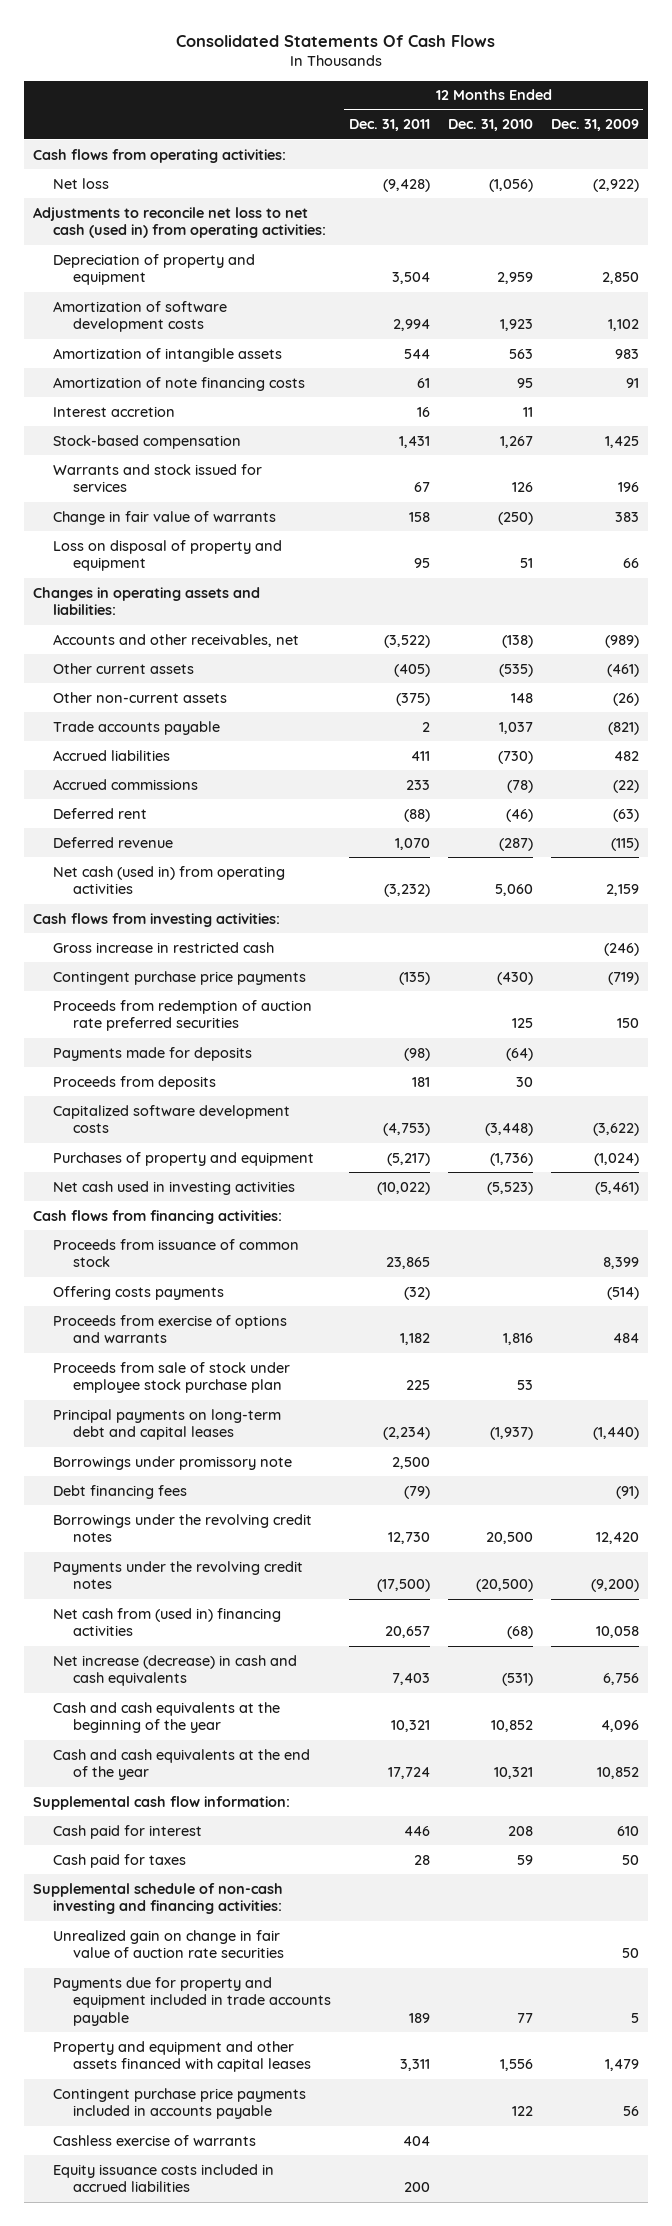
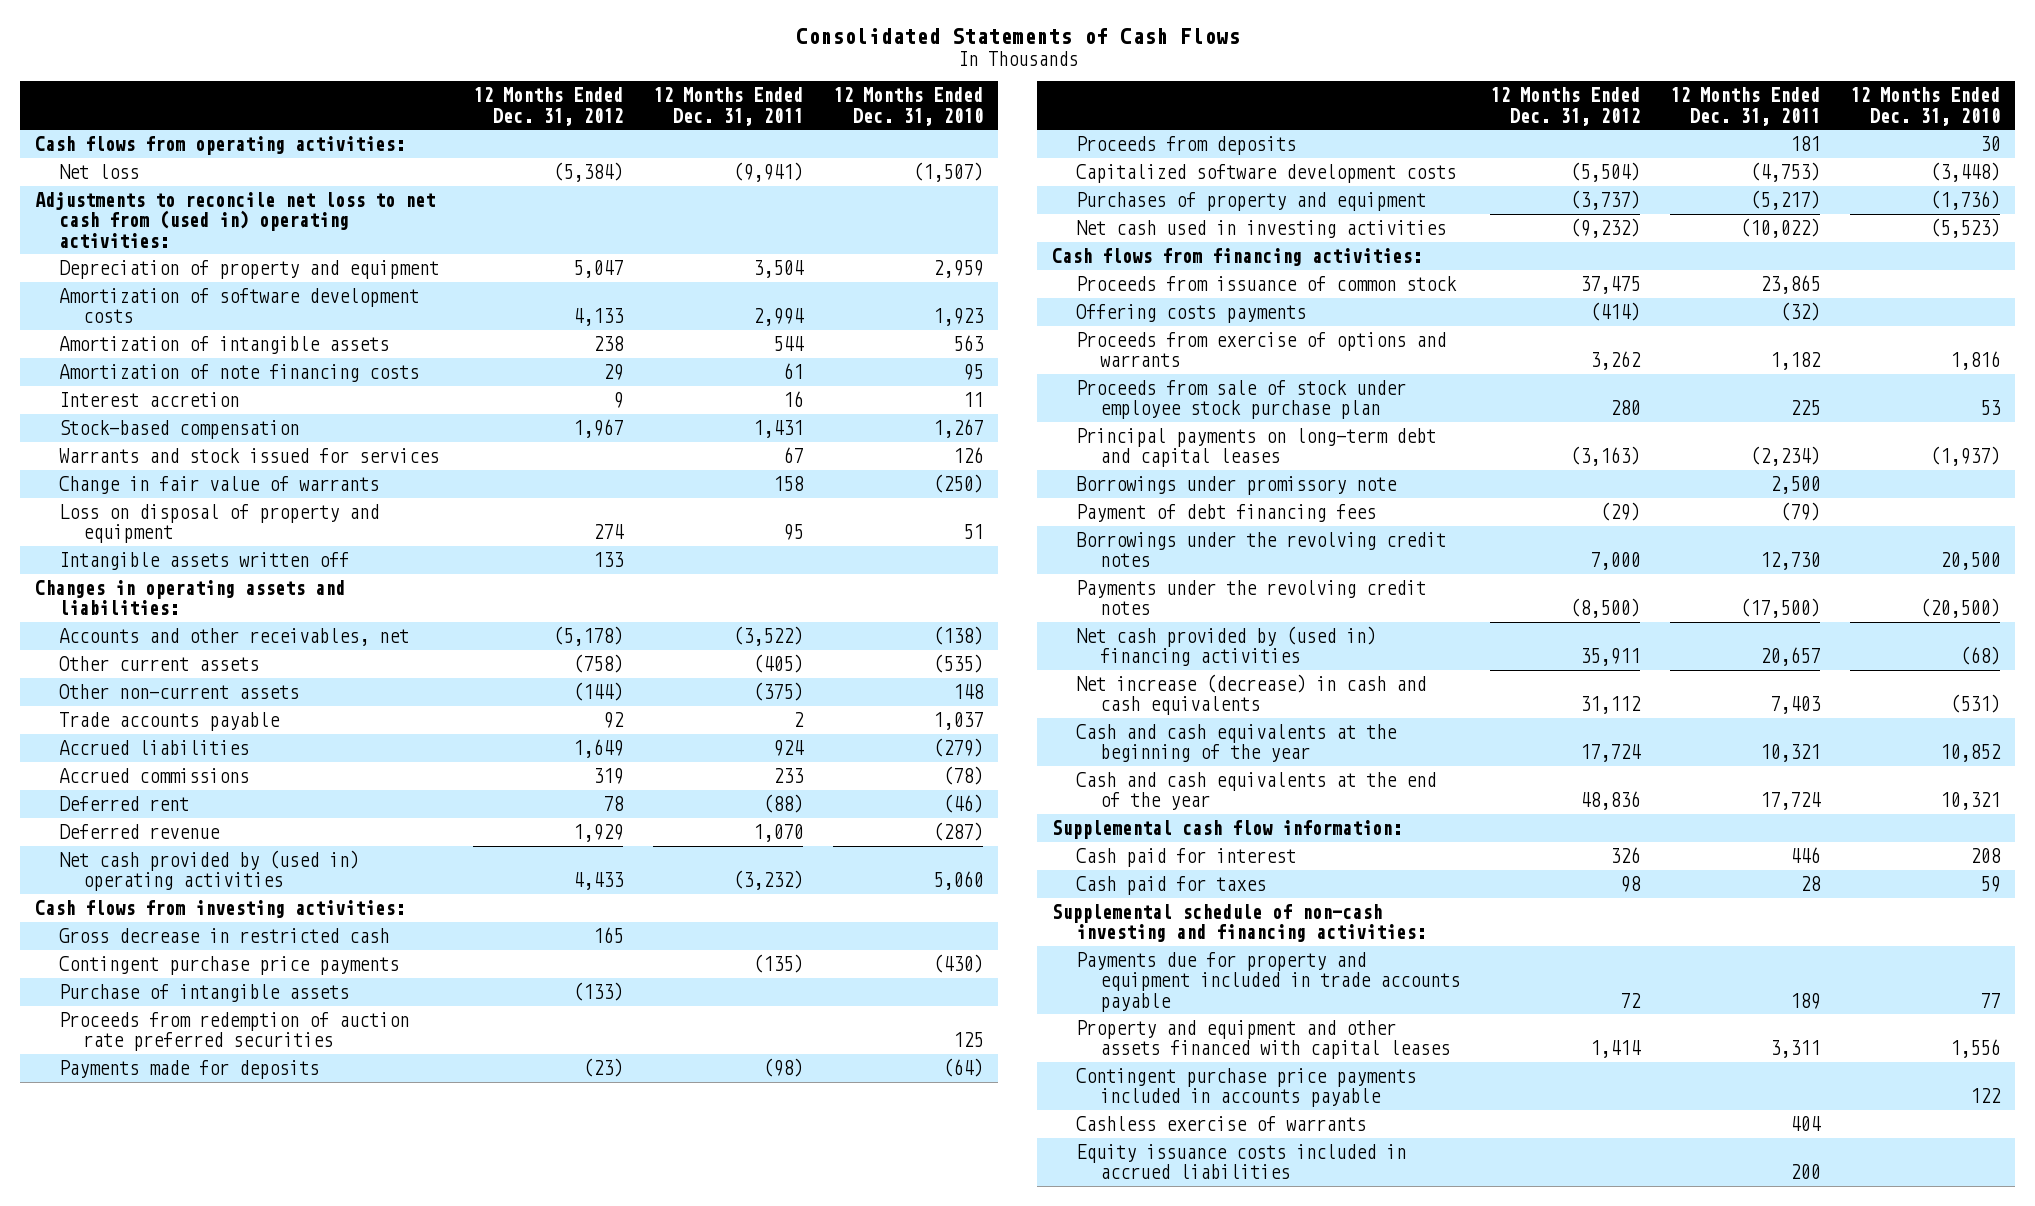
[175,34,495,47] Consolidated Statements Of Cash Flows -> [795,28,1240,45] Consolidated Statements of Cash Flows
[550,119,639,132] Dec. 31, 2009 -> none
none -> [473,87,624,126] 12 Months Ended Dec. 31, 2012
[382,178,430,192] (9,428) -> [733,162,804,183] (9,941)
[488,178,533,192] (1,056) -> [913,162,984,183] (1,507)
[32,206,326,239] Adjustments to reconcile net loss to net cash (used in) from operating activities: -> [35,192,436,248] Adjustments to reconcile net loss to net cash from (used in) operating activities:
none -> [59,552,350,571] Intangible assets written off
[410,750,430,761] 411 -> [773,740,805,757] 924
[497,750,533,764] (730) -> [933,738,984,758] (279)
[52,865,285,895] Net cash (used in) from operating activities -> [59,850,360,892] Net cash provided by (used in) operating activities
[52,941,274,953] Gross increase in restricted cash -> [59,928,390,944] Gross decrease in restricted cash
none -> [59,984,350,1003] Purchase of intangible assets
[52,1484,187,1499] Debt financing fees -> [1076,504,1377,523] Payment of debt financing fees
[52,1607,281,1637] Net cash from (used in) financing activities -> [1076,626,1377,667] Net cash provided by (used in) financing activities
[52,1929,284,1959] Unrealized gain on change in fair value of auction rate securities -> none

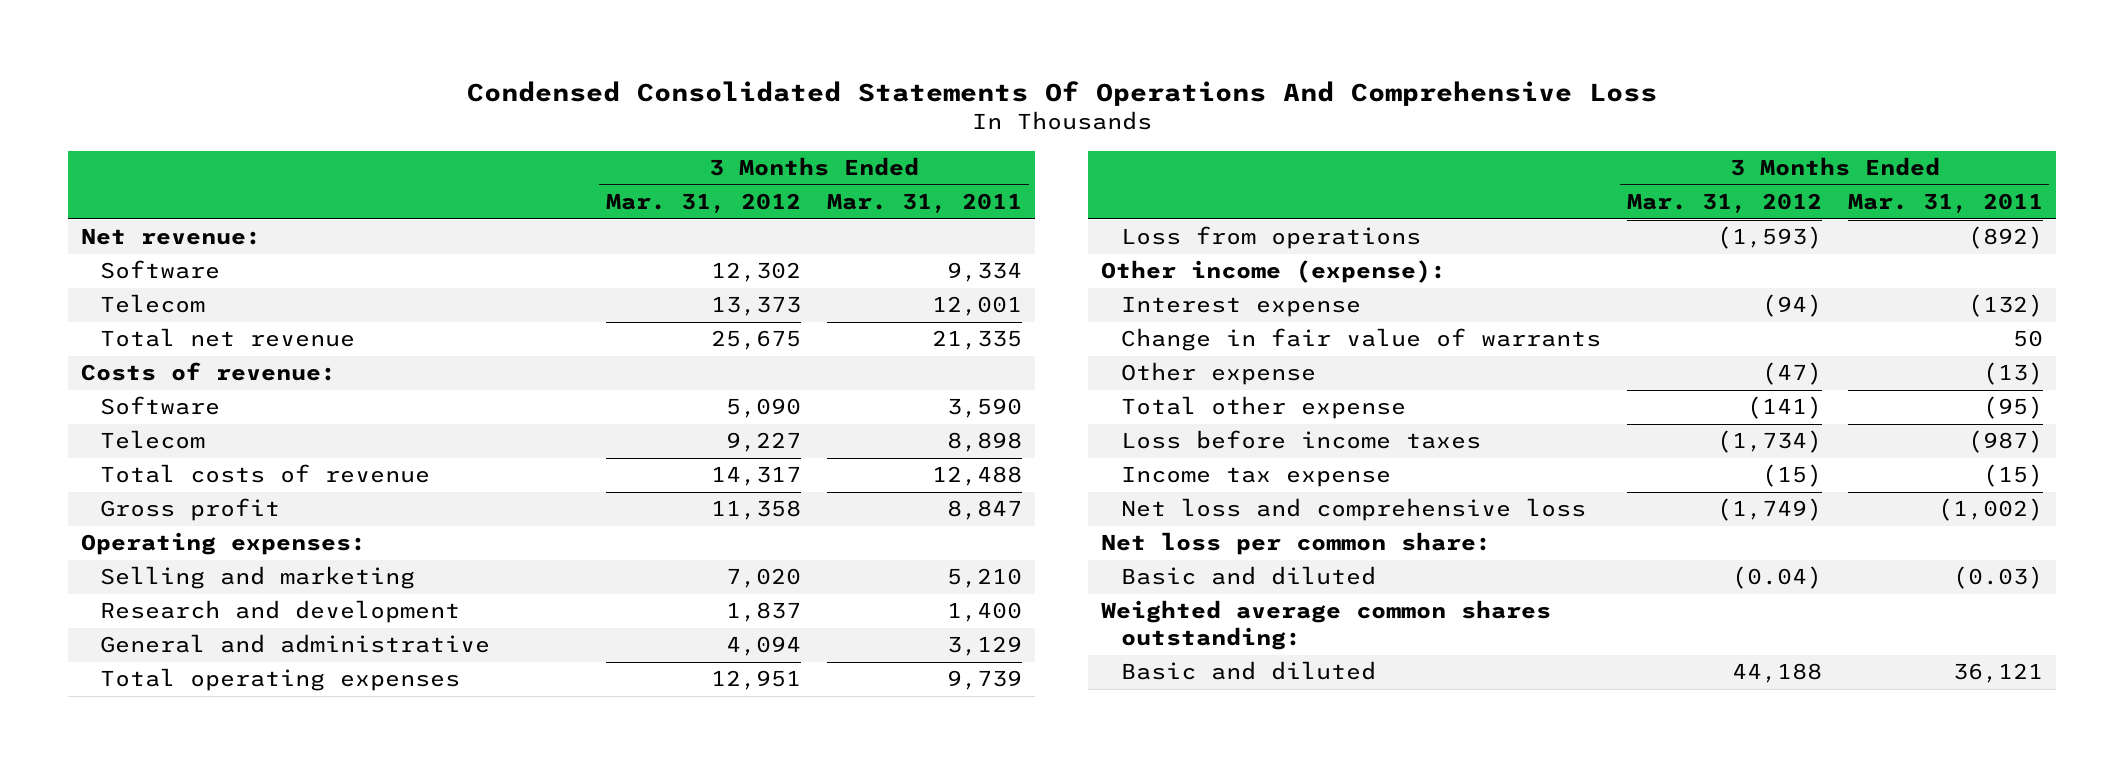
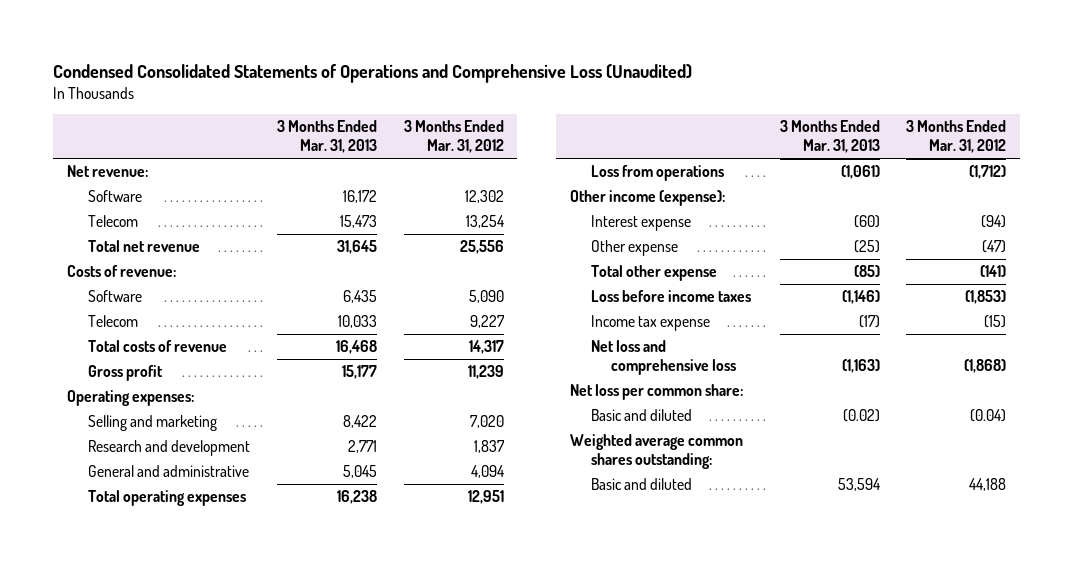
[466,80,1657,106] Condensed Consolidated Statements Of Operations And Comprehensive Loss -> [53,63,693,83] Condensed Consolidated Statements of Operations and Comprehensive Loss (Unaudited)
[827,193,1023,214] Mar. 31, 2011 -> none
none -> [276,120,377,154] 3 Months Ended Mar. 31, 2013
[711,296,802,317] 13,373 -> [465,215,505,229] 13,254
[711,330,802,351] 25,675 -> [459,240,504,255] 25,556
[711,500,802,521] 11,358 -> [467,365,504,380] 11,239
[1716,226,1822,250] (1,593) -> [969,165,1007,180] (1,712)
[1120,328,1601,352] Change in fair value of warrants -> none
[1716,430,1822,454] (1,734) -> [965,290,1007,305] (1,853)
[1716,498,1822,522] (1,749) -> [964,358,1007,373] (1,868)

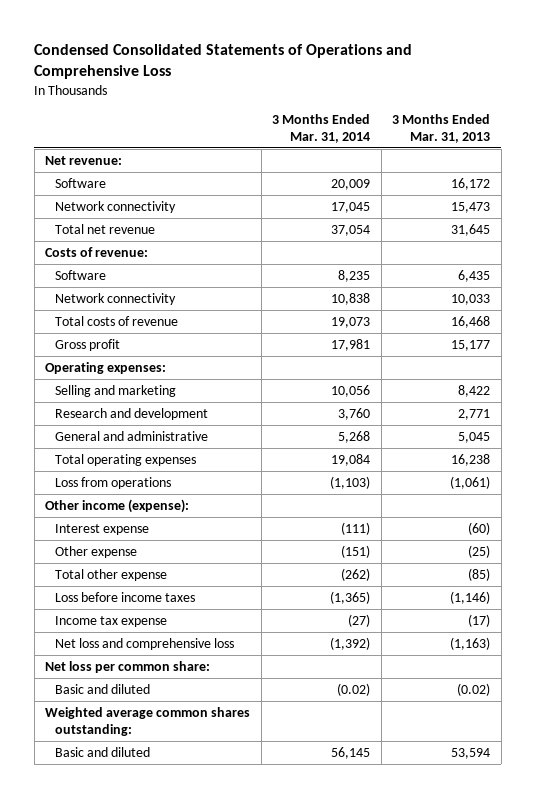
[53,63,693,83] Condensed Consolidated Statements of Operations and Comprehensive Loss (Unaudited) -> [34,44,413,80] Condensed Consolidated Statements of Operations and Comprehensive Loss
[403,120,504,154] 3 Months Ended Mar. 31, 2012 -> none
none -> [272,113,371,143] 3 Months Ended Mar. 31, 2014
[87,215,138,228] Telecom -> [55,200,177,213] Network connectivity
[87,315,138,328] Telecom -> [55,292,177,305] Network connectivity

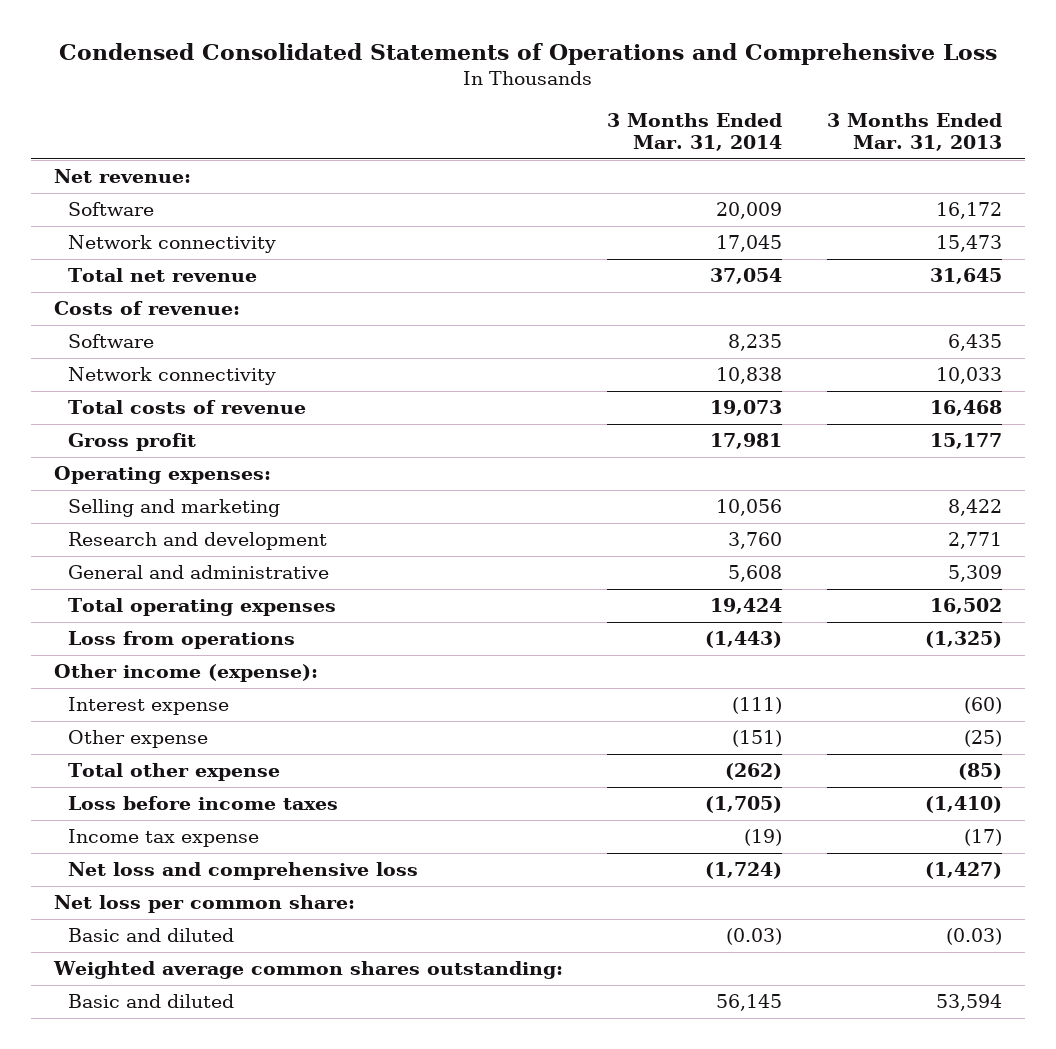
[338,430,371,443] 5,268 -> [728,565,783,583] 5,608
[458,431,491,443] 5,045 -> [948,565,1003,583] 5,309
[331,453,371,466] 19,084 -> [710,598,783,615] 19,424
[451,453,491,466] 16,238 -> [930,598,1003,615] 16,502
[330,475,371,489] (1,103) -> [705,631,783,649] (1,443)
[450,475,491,489] (1,061) -> [925,631,1003,649] (1,325)
[330,590,371,604] (1,365) -> [705,796,783,814] (1,705)
[450,590,491,604] (1,146) -> [925,796,1003,814] (1,410)
[348,613,371,627] (27) -> [744,829,783,847] (19)
[330,636,371,650] (1,392) -> [705,862,783,880] (1,724)
[450,636,491,650] (1,163) -> [925,862,1003,880] (1,427)
[337,682,371,696] (0.02) -> [726,928,783,946] (0.03)
[457,682,491,696] (0.02) -> [946,928,1003,946] (0.03)

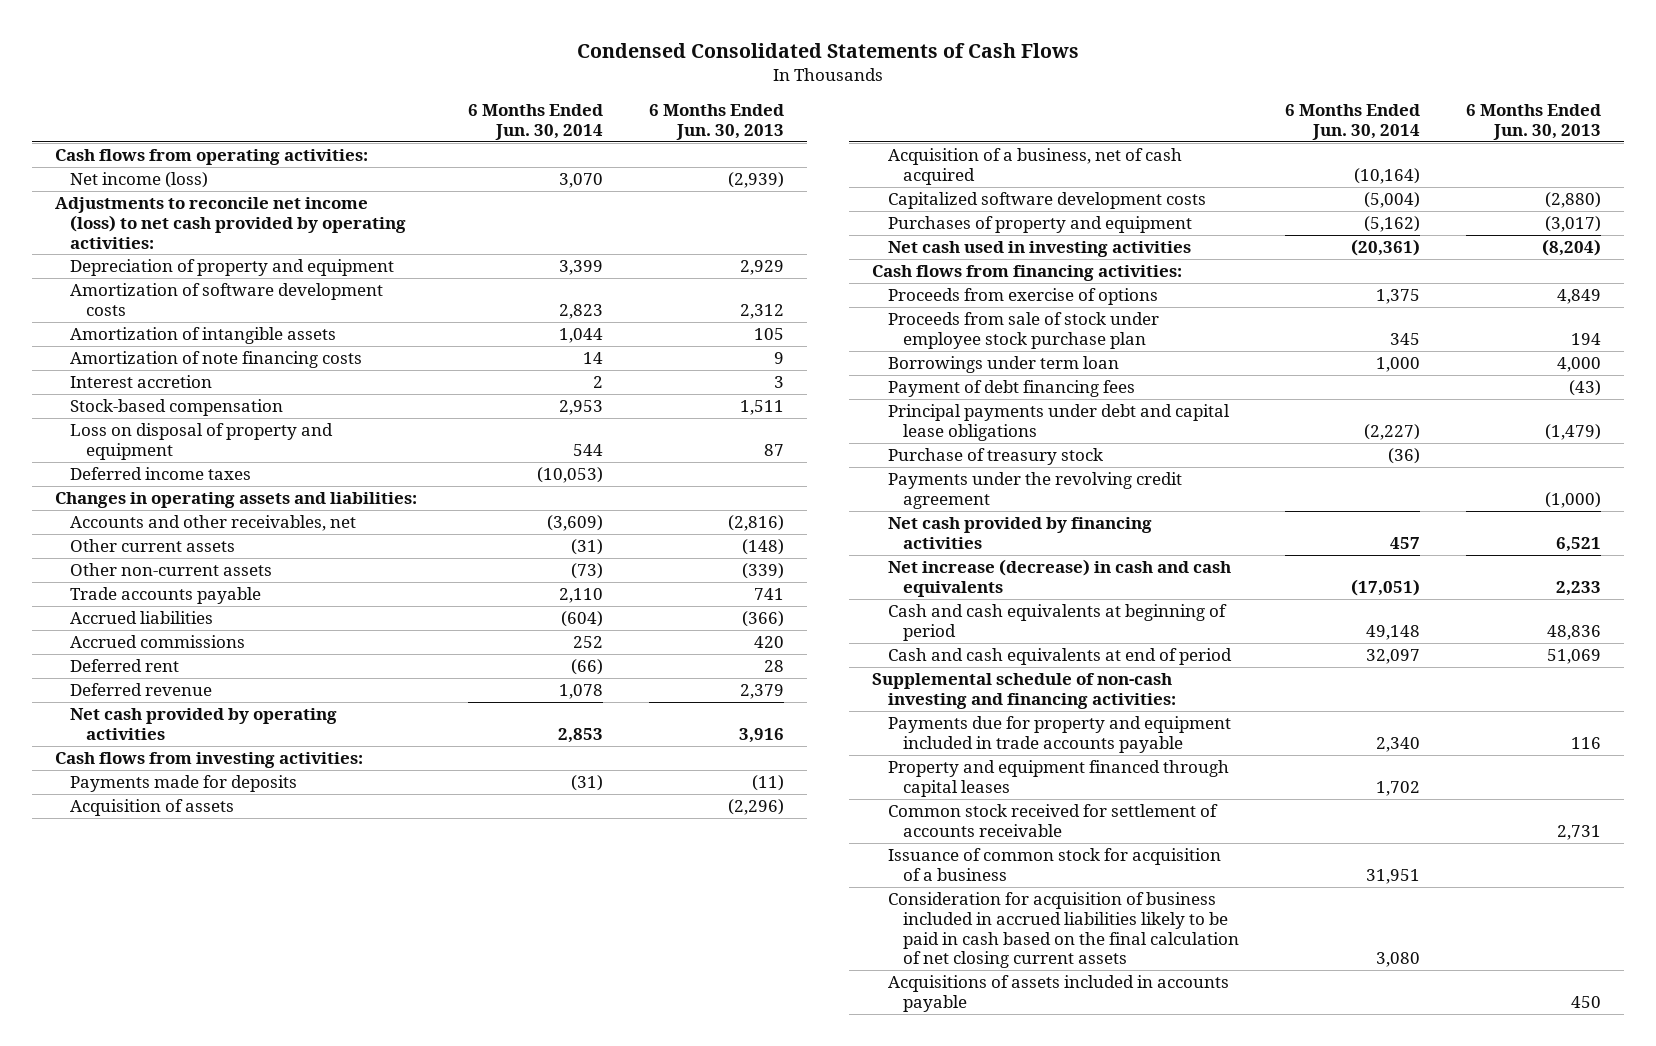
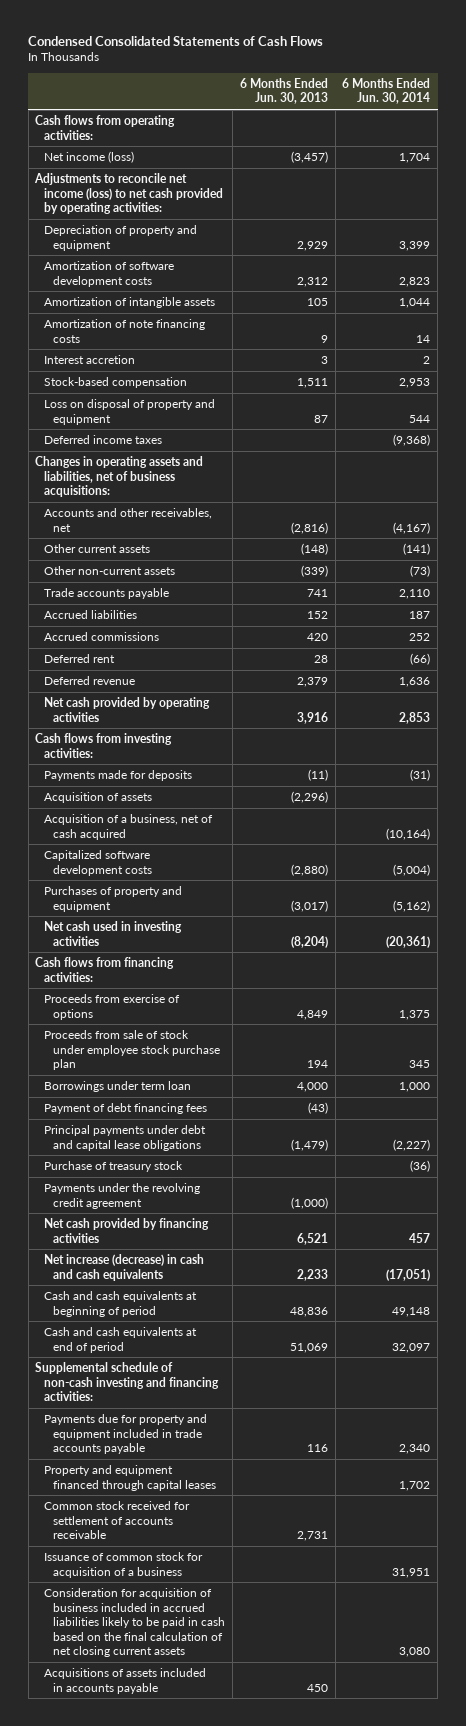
[558,173,603,189] 3,070 -> [399,153,431,164] 1,704
[727,172,784,189] (2,939) -> [290,151,328,164] (3,457)
[536,467,603,484] (10,053) -> [393,434,431,447] (9,368)
[54,492,417,509] Changes in operating assets and liabilities: -> [35,456,204,498] Changes in operating assets and liabilities, net of business acquisitions:
[546,515,603,532] (3,609) -> [393,521,431,534] (4,167)
[570,539,603,556] (31) -> [403,543,431,556] (141)
[560,611,603,628] (604) -> [409,611,431,620] 187
[741,611,784,628] (366) -> [306,611,328,620] 152
[558,684,603,700] 1,078 -> [399,677,431,688] 1,636

